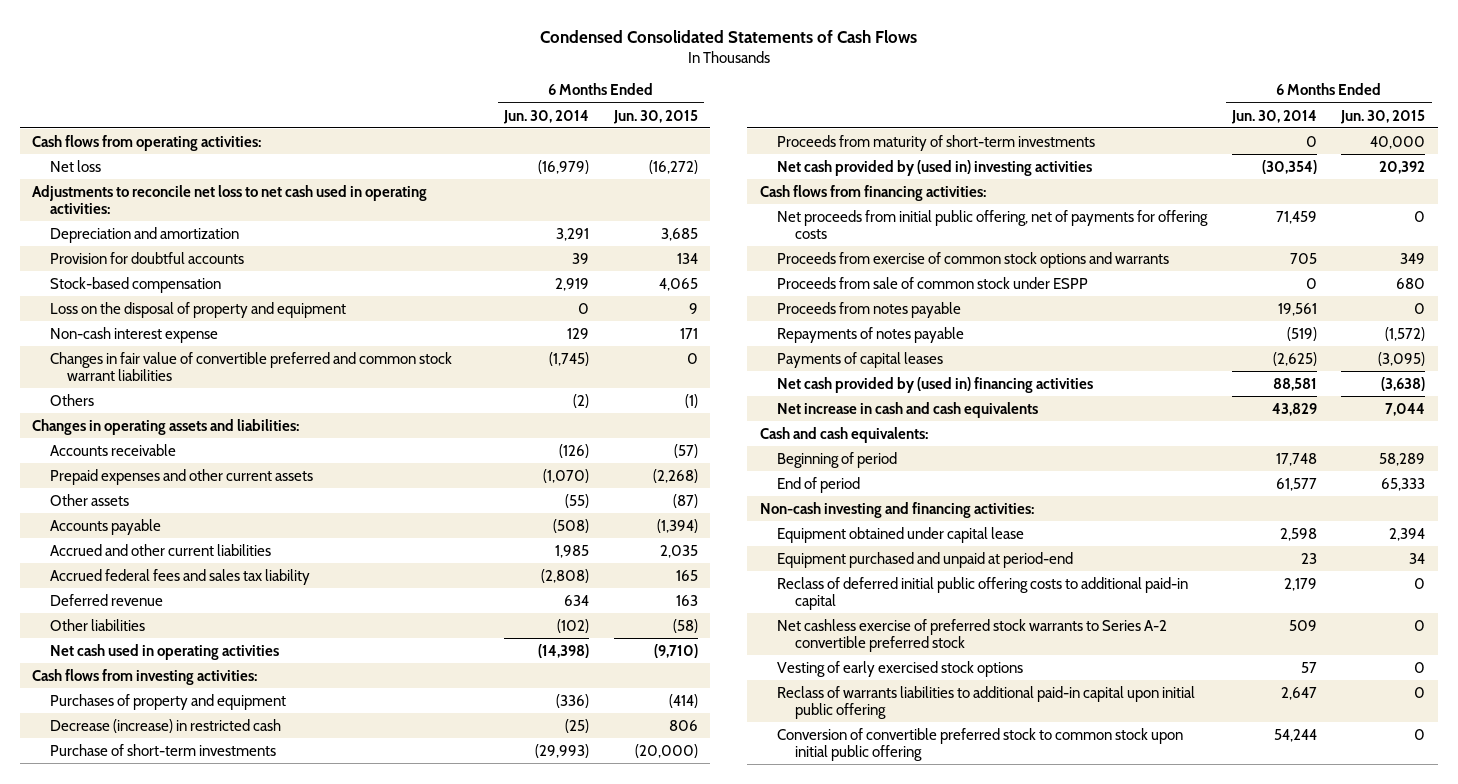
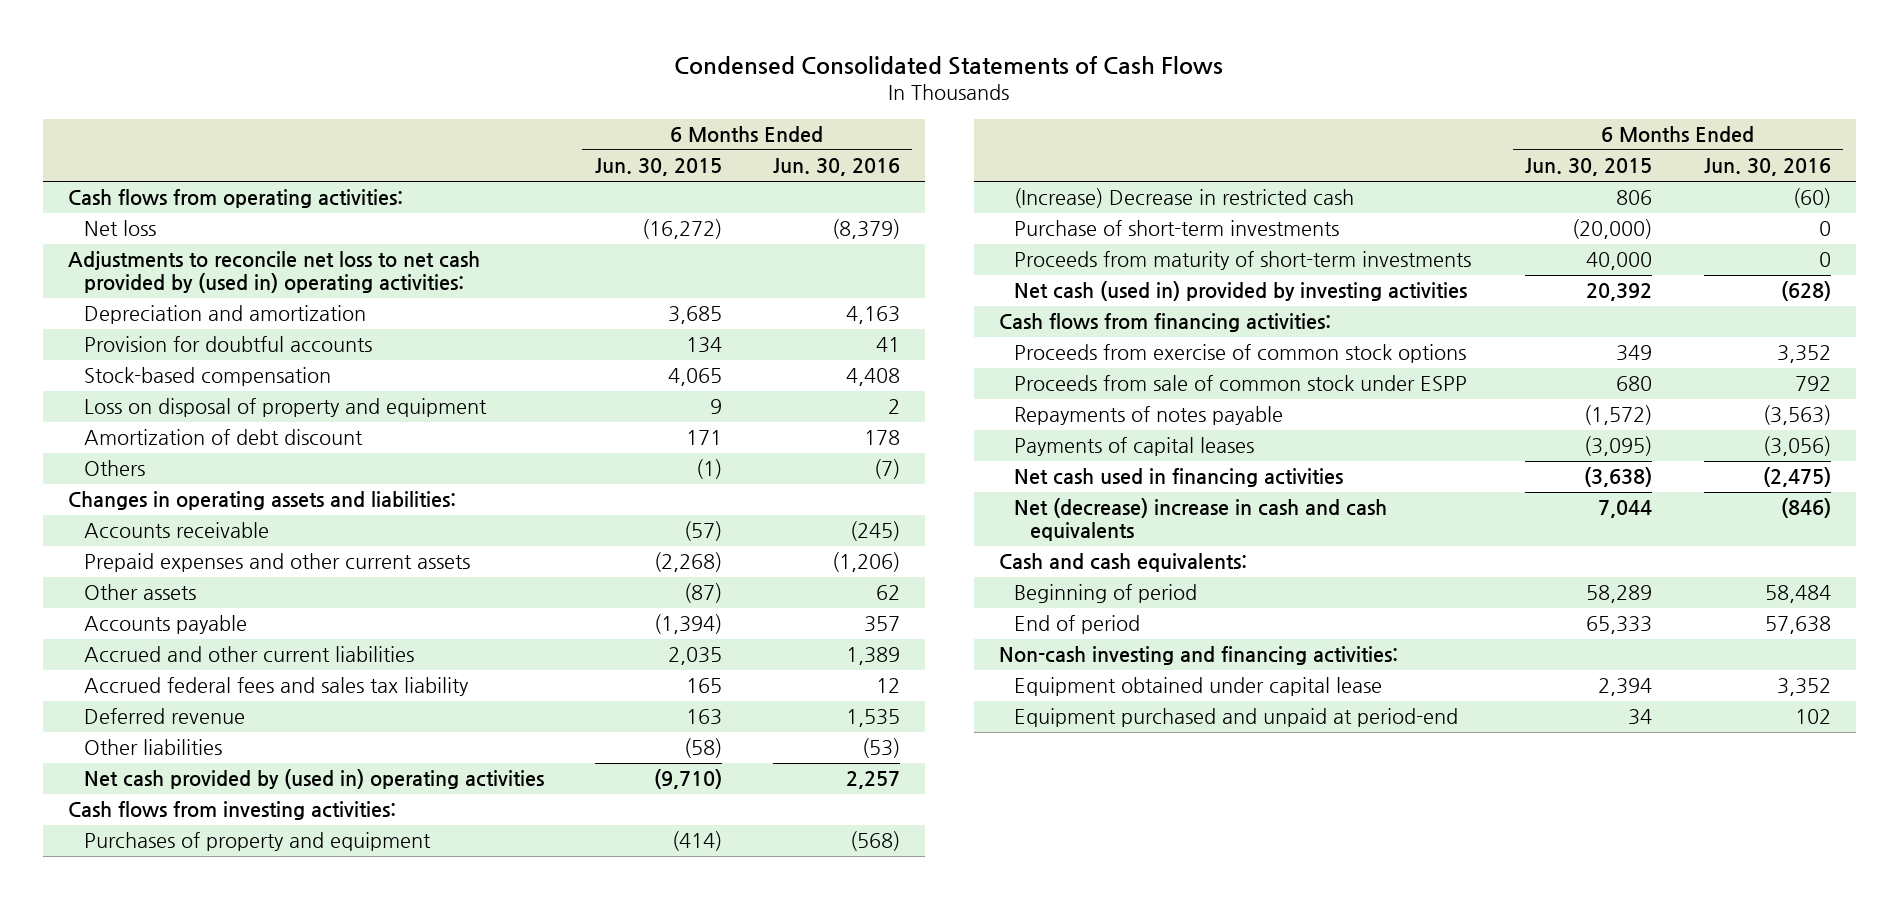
[503,109,590,124] Jun. 30, 2014 -> none
none -> [772,158,900,177] Jun. 30, 2016
[32,184,428,214] Adjustments to reconcile net loss to net cash used in operating activities: -> [68,251,481,294] Adjustments to reconcile net loss to net cash provided by (used in) operating activities:
[49,351,452,381] Changes in fair value of convertible preferred and common stock warrant liabilities -> none
[49,301,346,318] Loss on the disposal of property and equipment -> [83,398,487,418] Loss on disposal of property and equipment
[49,326,218,343] Non-cash interest expense -> [83,429,363,446] Amortization of debt discount
[49,643,279,660] Net cash used in operating activities -> [83,769,544,790] Net cash provided by (used in) operating activities
[49,718,281,733] Decrease (increase) in restricted cash -> [1014,188,1355,209] (Increase) Decrease in restricted cash
[777,159,1093,176] Net cash provided by (used in) investing activities -> [1014,281,1468,302] Net cash (used in) provided by investing activities
[777,209,1209,239] Net proceeds from initial public offering, net of payments for offering costs -> none
[777,251,1170,268] Proceeds from exercise of common stock options and warrants -> [1014,344,1467,364] Proceeds from exercise of common stock options
[777,301,962,318] Proceeds from notes payable -> none
[777,376,1094,393] Net cash provided by (used in) financing activities -> [1014,468,1344,488] Net cash used in financing activities
[777,401,1039,418] Net increase in cash and cash equivalents -> [1014,498,1388,542] Net (decrease) increase in cash and cash equivalents
[777,576,1189,610] Reclass of deferred initial public offering costs to additional paid-in capital -> none
[777,618,1168,652] Net cashless exercise of preferred stock warrants to Series A-2 convertible preferred stock -> none
[777,660,1024,677] Vesting of early exercised stock options -> none
[777,685,1196,719] Reclass of warrants liabilities to additional paid-in capital upon initial public offering -> none
[777,727,1184,761] Conversion of convertible preferred stock to common stock upon initial public offering -> none

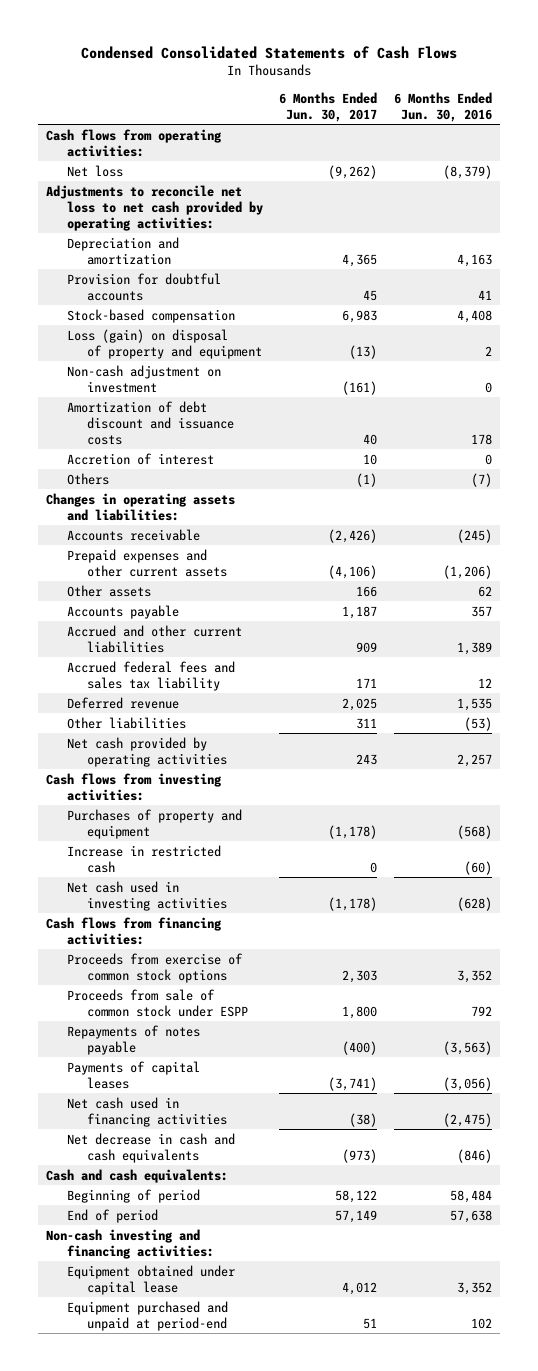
[594,158,722,177] Jun. 30, 2015 -> none
none -> [279,91,378,122] 6 Months Ended Jun. 30, 2017
[68,251,481,294] Adjustments to reconcile net loss to net cash provided by (used in) operating activities: -> [46,184,263,231] Adjustments to reconcile net loss to net cash provided by operating activities:
[83,398,487,418] Loss on disposal of property and equipment -> [66,328,262,359] Loss (gain) on disposal of property and equipment
none -> [66,364,221,393] Non-cash adjustment on investment
[83,429,363,446] Amortization of debt discount -> [66,400,234,445] Amortization of debt discount and issuance costs
none -> [66,452,214,465] Accretion of interest
[83,769,544,790] Net cash provided by (used in) operating activities -> [66,736,227,767] Net cash provided by operating activities
[1014,220,1340,237] Purchase of short-term investments -> none
[1014,251,1472,271] Proceeds from maturity of short-term investments -> none
[1014,188,1355,209] (Increase) Decrease in restricted cash -> [66,844,221,873] Increase in restricted cash
[1014,281,1468,302] Net cash (used in) provided by investing activities -> [66,880,227,911] Net cash used in investing activities
[1014,498,1388,542] Net (decrease) increase in cash and cash equivalents -> [66,1132,235,1163] Net decrease in cash and cash equivalents

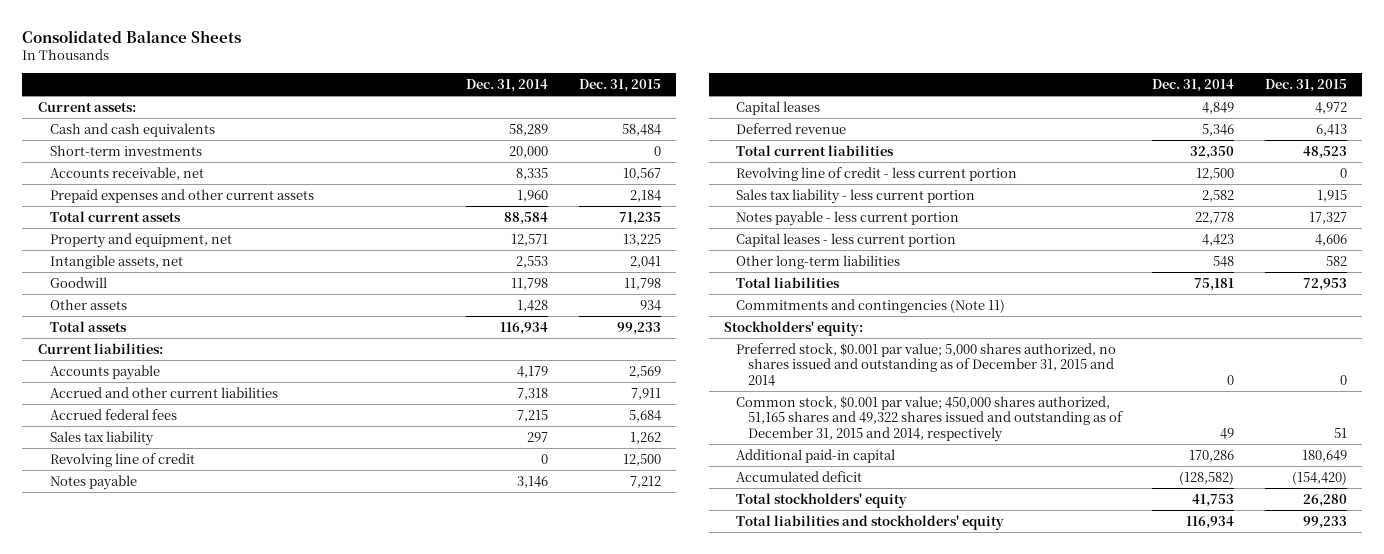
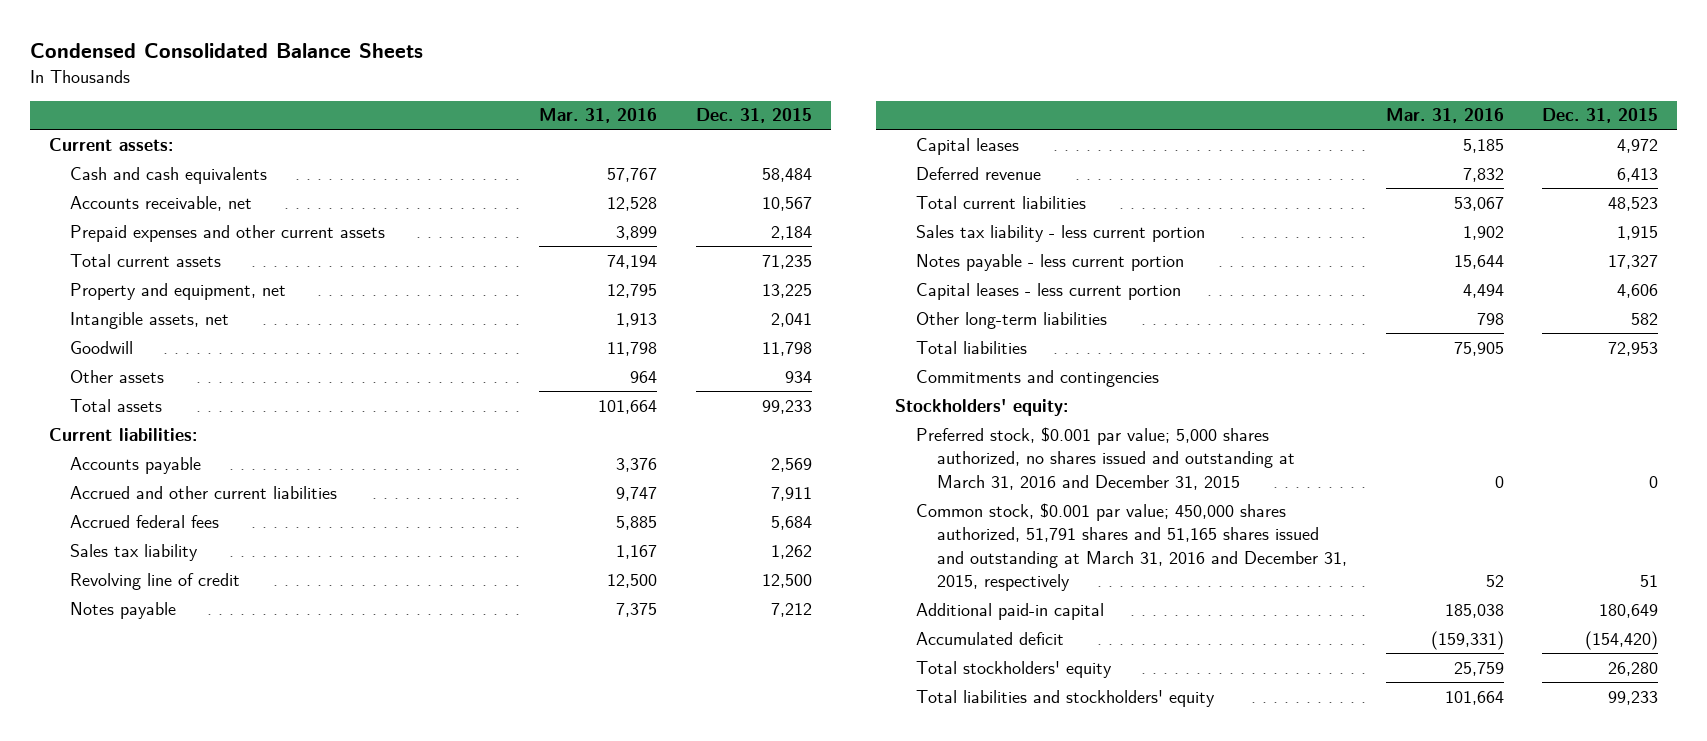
[22,29,242,43] Consolidated Balance Sheets -> [30,43,424,59] Condensed Consolidated Balance Sheets
[465,79,548,93] Dec. 31, 2014 -> none
none -> [539,108,658,124] Mar. 31, 2016
[49,144,202,156] Short-term investments -> none
[735,166,1017,181] Revolving line of credit - less current portion -> none
[735,298,1005,313] Commitments and contingencies (Note 11) -> [916,369,1160,387] Commitments and contingencies
[735,342,1116,386] Preferred stock, $0.001 par value; 5,000 shares authorized, no shares issued and outstanding as of December 31, 2015 and 2014 -> [916,426,1296,490] Preferred stock, $0.001 par value; 5,000 shares authorized, no shares issued and outstanding at March 31, 2016 and December 31, 2015
[735,395,1123,442] Common stock, $0.001 par value; 450,000 shares authorized, 51,165 shares and 49,322 shares issued and outstanding as of December 31, 2015 and 2014, respectively -> [916,502,1348,592] Common stock, $0.001 par value; 450,000 shares authorized, 51,791 shares and 51,165 shares issued and outstanding at March 31, 2016 and December 31, 2015, respectively

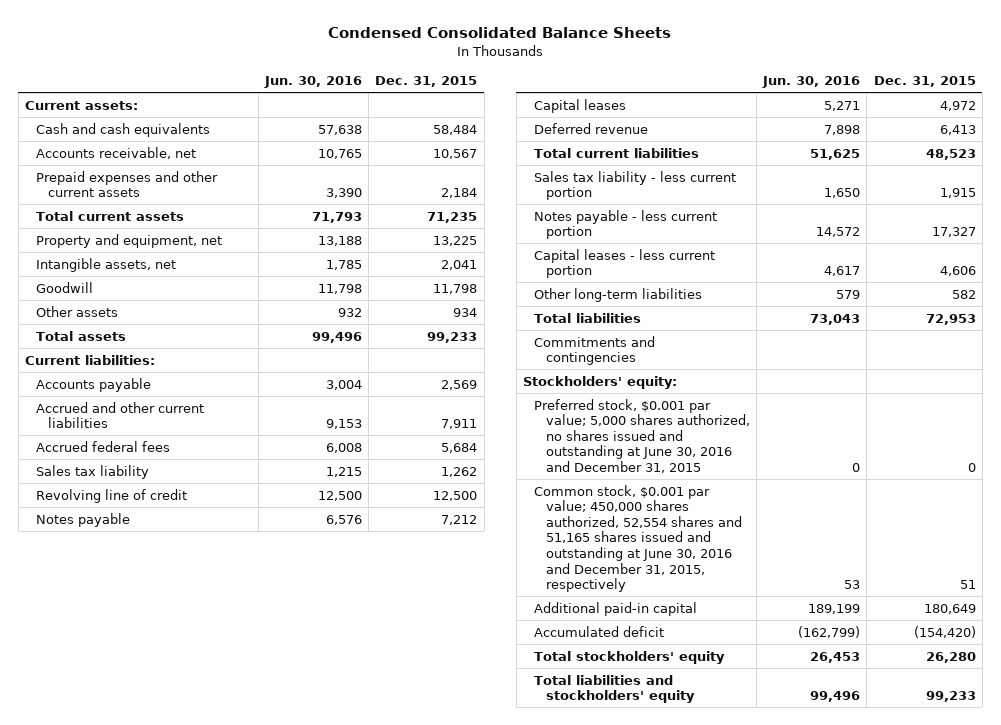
[539,108,658,124] Mar. 31, 2016 -> none
none -> [264,76,363,89] Jun. 30, 2016
[916,426,1296,490] Preferred stock, $0.001 par value; 5,000 shares authorized, no shares issued and outstanding at March 31, 2016 and December 31, 2015 -> [534,398,750,474] Preferred stock, $0.001 par value; 5,000 shares authorized, no shares issued and outstanding at June 30, 2016 and December 31, 2015
[916,502,1348,592] Common stock, $0.001 par value; 450,000 shares authorized, 51,791 shares and 51,165 shares issued and outstanding at March 31, 2016 and December 31, 2015, respectively -> [534,484,742,593] Common stock, $0.001 par value; 450,000 shares authorized, 52,554 shares and 51,165 shares issued and outstanding at June 30, 2016 and December 31, 2015, respectively

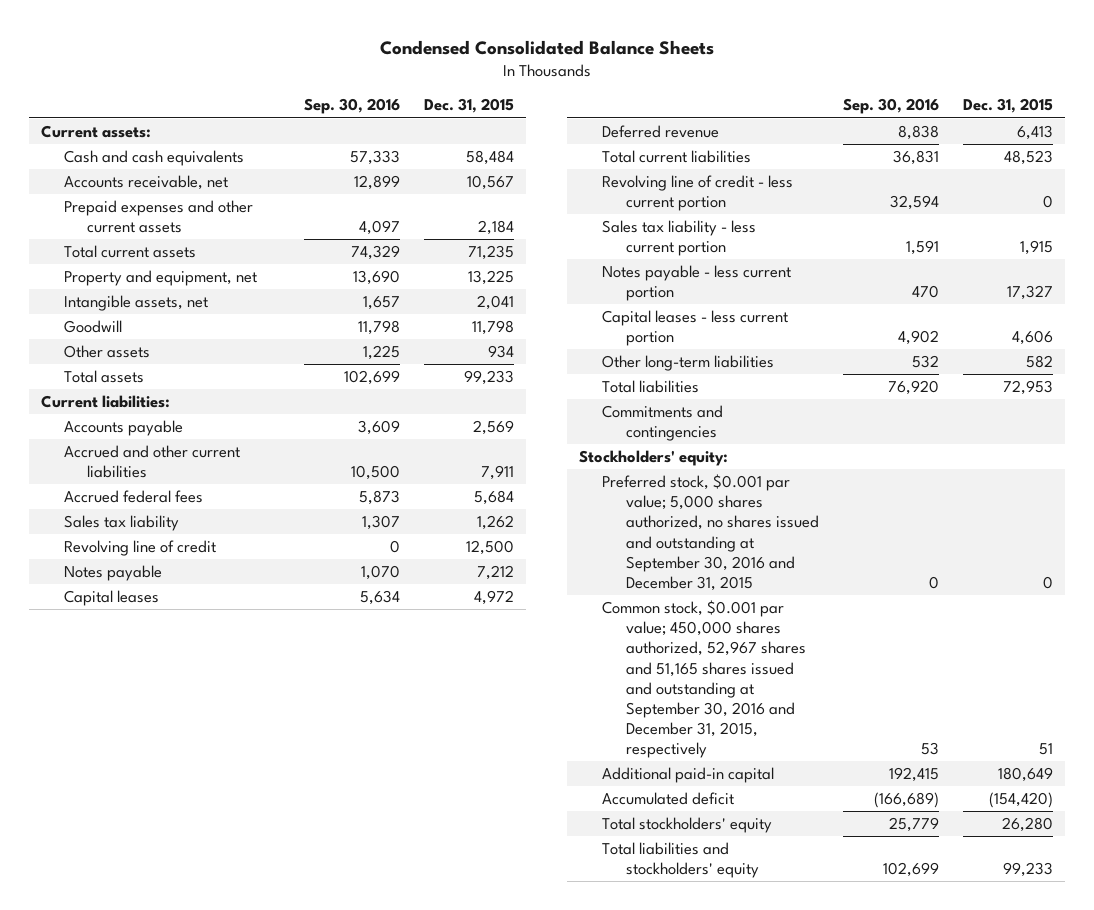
[264,76,363,89] Jun. 30, 2016 -> none
none -> [304,98,401,115] Sep. 30, 2016
none -> [602,174,794,212] Revolving line of credit - less current portion
[534,398,750,474] Preferred stock, $0.001 par value; 5,000 shares authorized, no shares issued and outstanding at June 30, 2016 and December 31, 2015 -> [602,473,819,591] Preferred stock, $0.001 par value; 5,000 shares authorized, no shares issued and outstanding at September 30, 2016 and December 31, 2015
[534,484,742,593] Common stock, $0.001 par value; 450,000 shares authorized, 52,554 shares and 51,165 shares issued and outstanding at June 30, 2016 and December 31, 2015, respectively -> [602,599,806,759] Common stock, $0.001 par value; 450,000 shares authorized, 52,967 shares and 51,165 shares issued and outstanding at September 30, 2016 and December 31, 2015, respectively

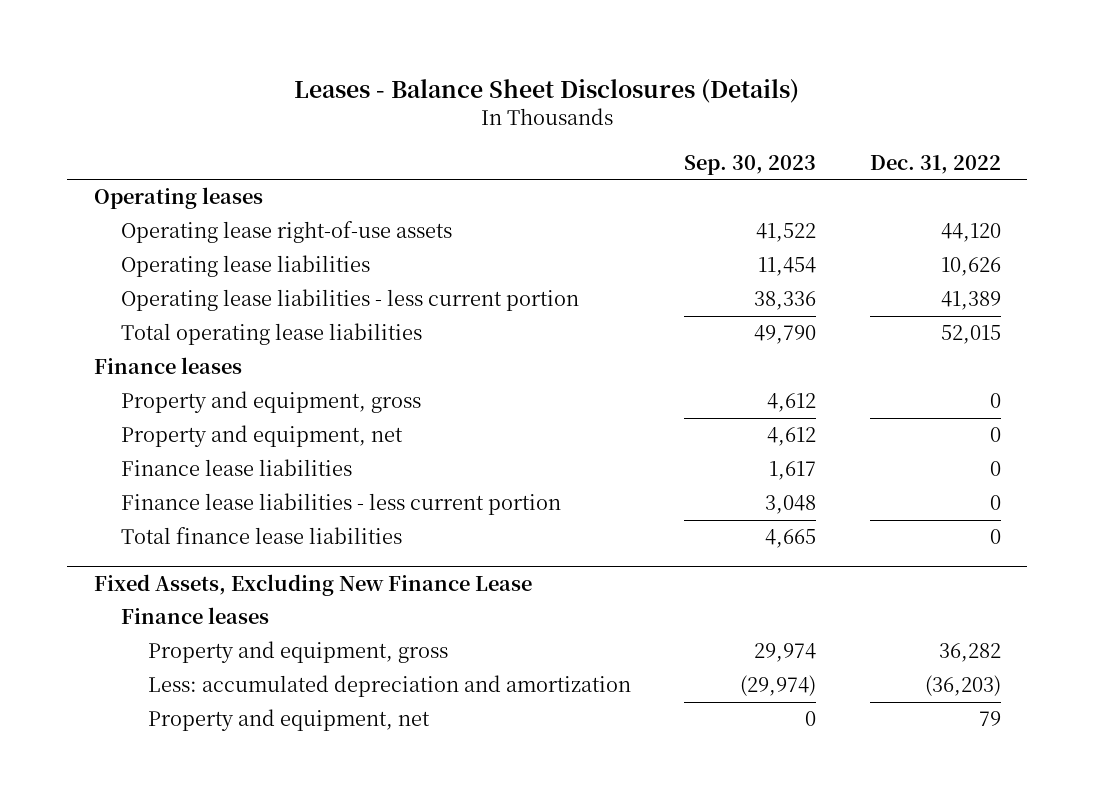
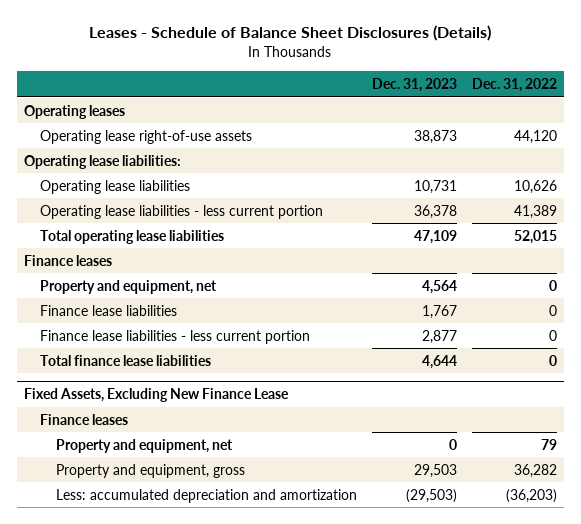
[294,79,800,104] Leases - Balance Sheet Disclosures (Details) -> [89,25,492,42] Leases - Schedule of Balance Sheet Disclosures (Details)
[684,154,817,175] Sep. 30, 2023 -> none
none -> [371,78,457,93] Dec. 31, 2023
none -> [23,154,181,169] Operating lease liabilities:
[120,391,421,414] Property and equipment, gross -> none
[147,709,430,732] Property and equipment, net -> [56,438,234,453] Property and equipment, net

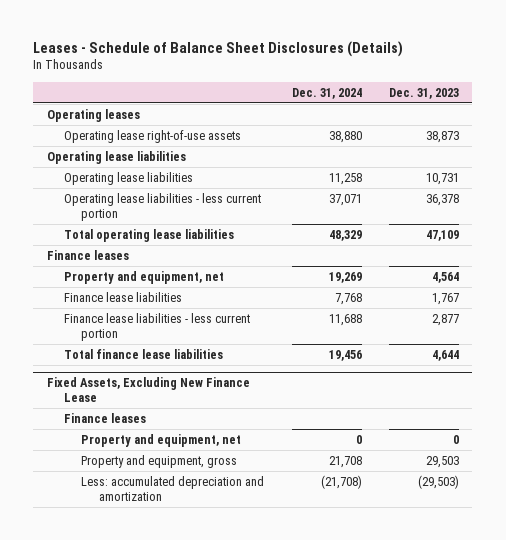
[471,78,557,93] Dec. 31, 2022 -> none
none -> [291,87,362,99] Dec. 31, 2024
[23,154,181,169] Operating lease liabilities: -> [46,150,186,164] Operating lease liabilities

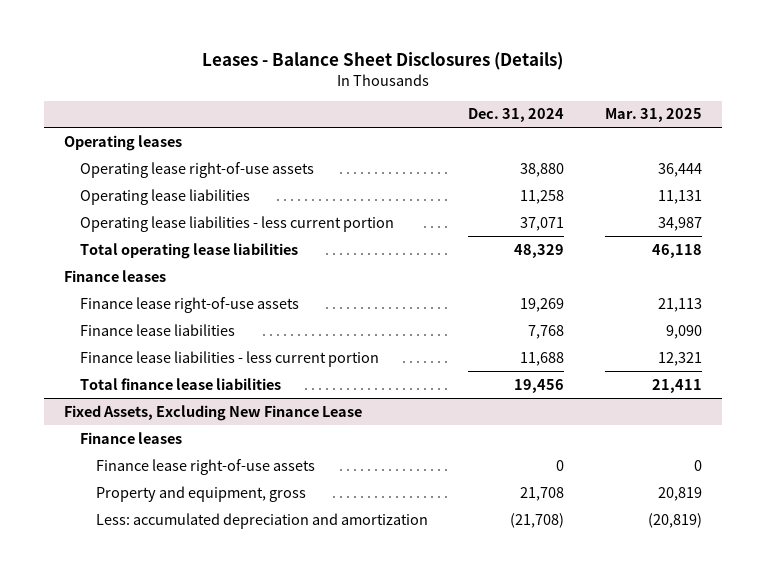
[33,40,404,57] Leases - Schedule of Balance Sheet Disclosures (Details) -> [201,52,563,71] Leases - Balance Sheet Disclosures (Details)
[388,87,459,99] Dec. 31, 2023 -> none
none -> [604,108,702,123] Mar. 31, 2025
[46,150,186,164] Operating lease liabilities -> none
[64,270,225,284] Property and equipment, net -> [80,296,300,313] Finance lease right-of-use assets
[81,433,242,447] Property and equipment, net -> [96,458,316,475] Finance lease right-of-use assets

